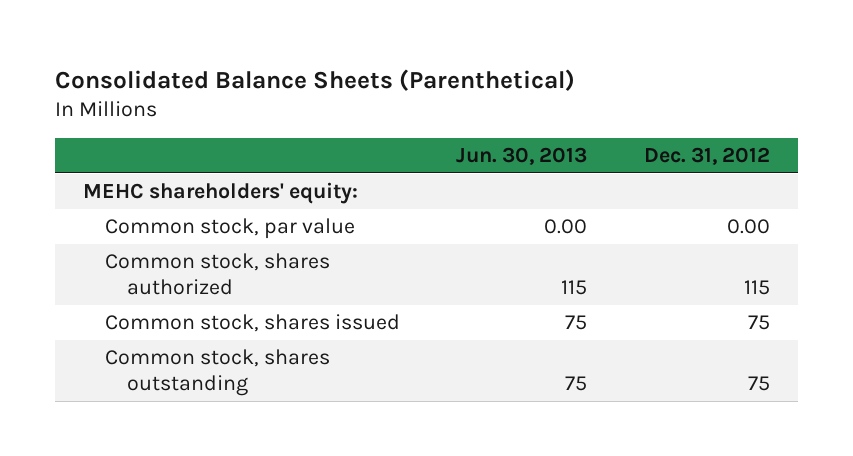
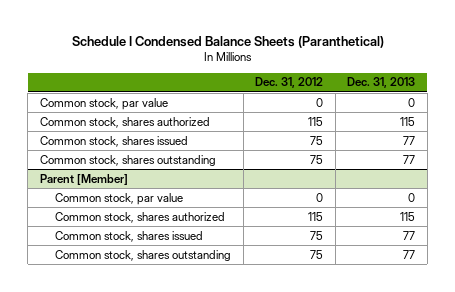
[54,68,575,91] Consolidated Balance Sheets (Parenthetical) -> [71,35,384,48] Schedule I Condensed Balance Sheets (Paranthetical)
[456,146,588,165] Jun. 30, 2013 -> none
none -> [347,77,416,89] Dec. 31, 2013
[82,182,358,205] MEHC shareholders' equity: -> none
[726,219,770,235] 0.00 -> [316,97,324,107] 0
none -> [39,173,128,185] Parent [Member]
none -> [55,192,184,205] Common stock, par value
none -> [55,211,226,223] Common stock, shares authorized
none -> [55,230,204,242] Common stock, shares issued
none -> [55,249,232,261] Common stock, shares outstanding

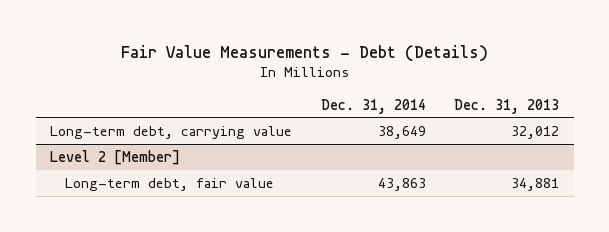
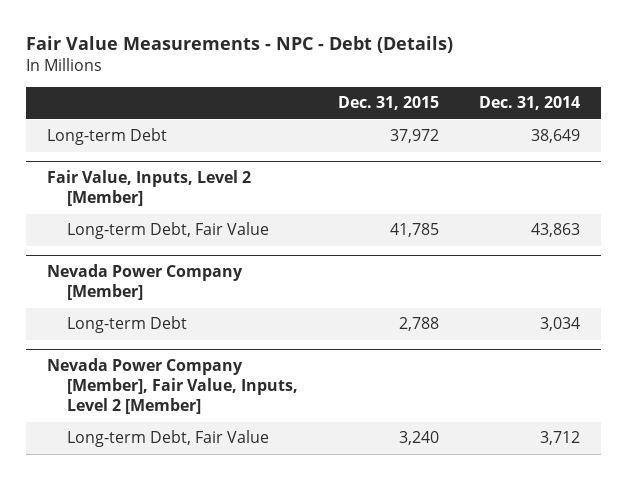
[120,44,488,62] Fair Value Measurements - Debt (Details) -> [26,36,454,54] Fair Value Measurements - NPC - Debt (Details)
[454,98,560,114] Dec. 31, 2013 -> none
none -> [338,96,440,111] Dec. 31, 2015
[49,125,292,139] Long-term debt, carrying value -> [46,128,167,146] Long-term Debt
[49,149,180,165] Level 2 [Member] -> [46,170,251,207] Fair Value, Inputs, Level 2 [Member]
[65,177,275,191] Long-term debt, fair value -> [67,222,270,240] Long-term Debt, Fair Value
none -> [46,264,243,301] Nevada Power Company [Member]
none -> [67,316,188,334] Long-term Debt
none -> [46,358,299,415] Nevada Power Company [Member], Fair Value, Inputs, Level 2 [Member]
none -> [67,430,270,448] Long-term Debt, Fair Value

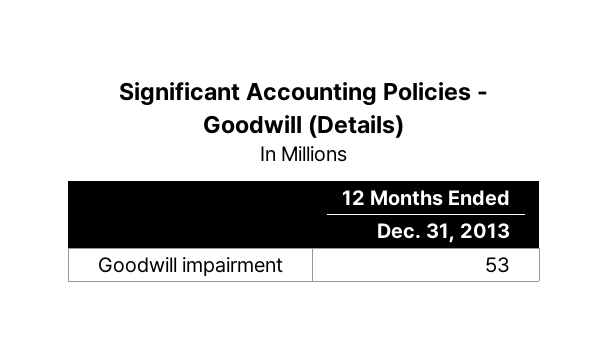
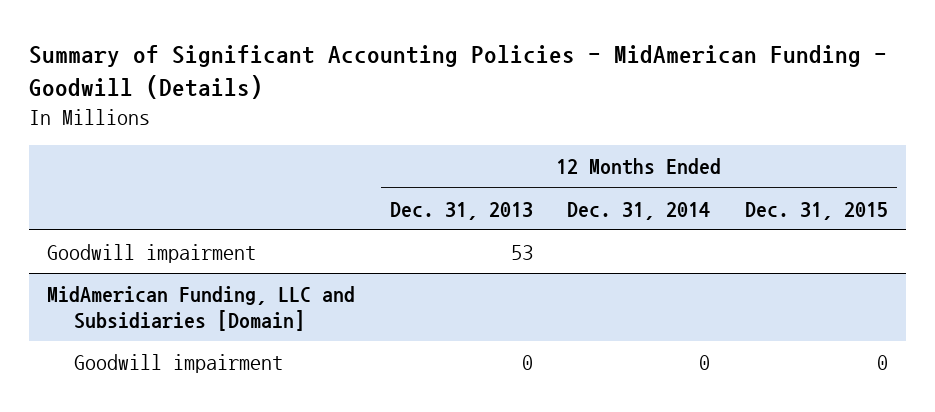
[118,82,488,138] Significant Accounting Policies - Goodwill (Details) -> [29,45,888,100] Summary of Significant Accounting Policies - MidAmerican Funding - Goodwill (Details)
none -> [567,201,711,220] Dec. 31, 2014
none -> [745,201,889,220] Dec. 31, 2015
none -> [46,285,355,331] MidAmerican Funding, LLC and Subsidiaries [Domain]
none -> [73,353,283,373] Goodwill impairment

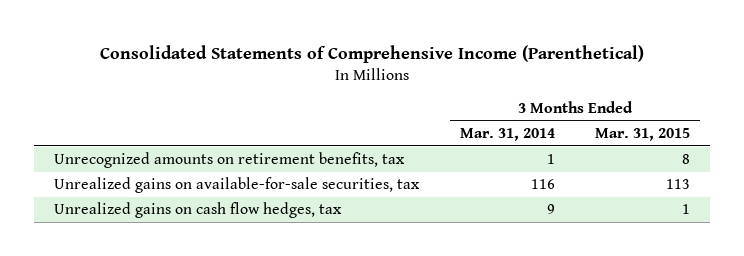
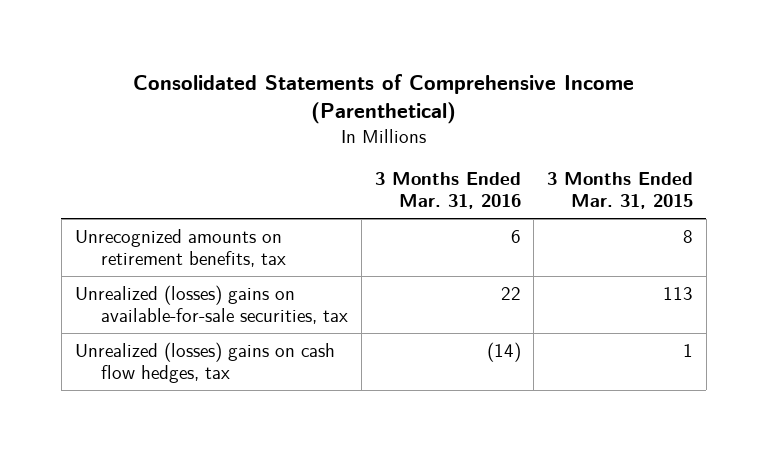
[459,127,555,141] Mar. 31, 2014 -> none
none -> [374,172,521,209] 3 Months Ended Mar. 31, 2016
[54,177,421,194] Unrealized gains on available-for-sale securities, tax -> [74,285,349,324] Unrealized (losses) gains on available-for-sale securities, tax
[54,202,343,219] Unrealized gains on cash flow hedges, tax -> [74,342,335,383] Unrealized (losses) gains on cash flow hedges, tax

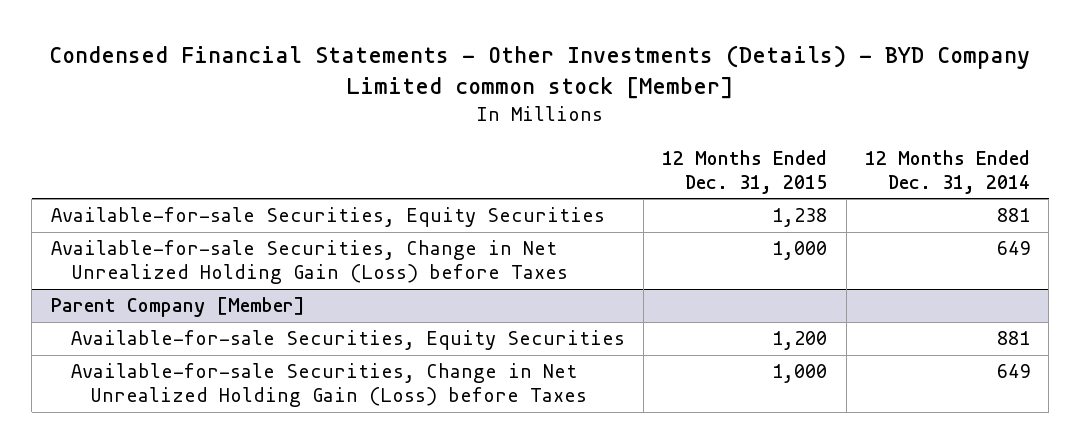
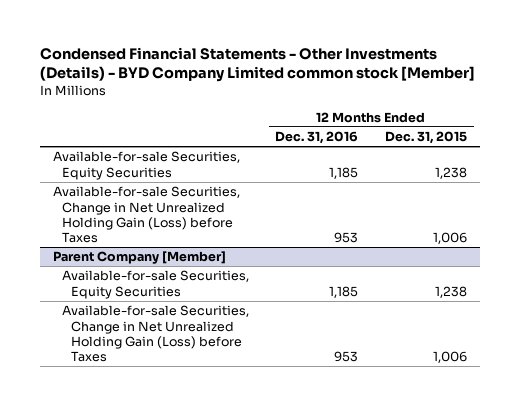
[864,149,1030,194] 12 Months Ended Dec. 31, 2014 -> none
none -> [275,131,359,145] Dec. 31, 2016
[772,241,828,261] 1,000 -> [433,232,468,245] 1,006
[772,331,828,351] 1,200 -> [435,285,468,298] 1,238
[772,364,828,384] 1,000 -> [433,351,468,364] 1,006

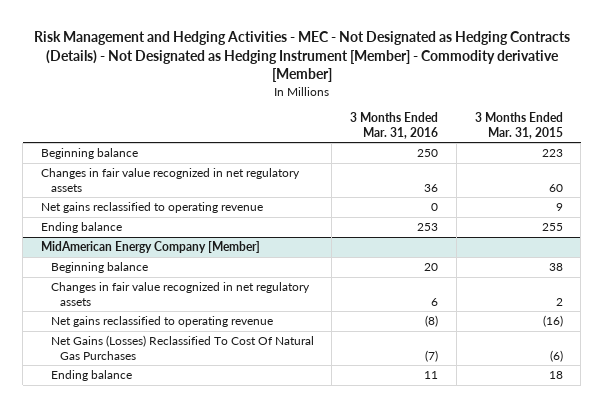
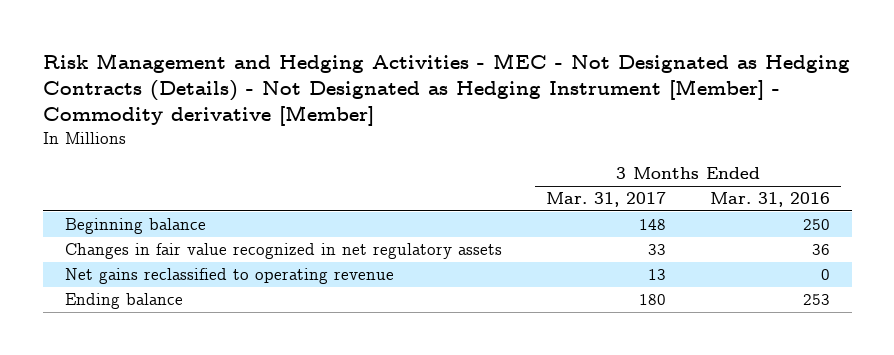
[474,112,563,139] 3 Months Ended Mar. 31, 2015 -> none
none -> [545,192,666,208] Mar. 31, 2017
[40,241,260,254] MidAmerican Energy Company [Member] -> none
[50,262,148,274] Beginning balance -> none
[50,282,310,306] Changes in fair value recognized in net regulatory assets -> none
[50,316,273,328] Net gains reclassified to operating revenue -> none
[50,335,314,360] Net Gains (Losses) Reclassified To Cost Of Natural Gas Purchases -> none
[50,370,132,382] Ending balance -> none

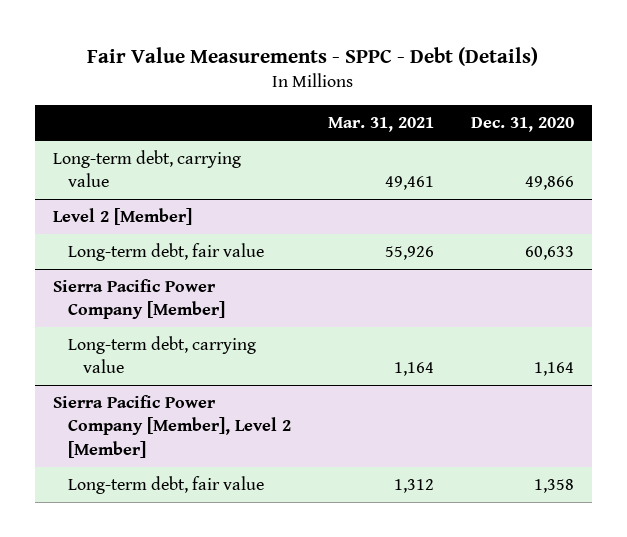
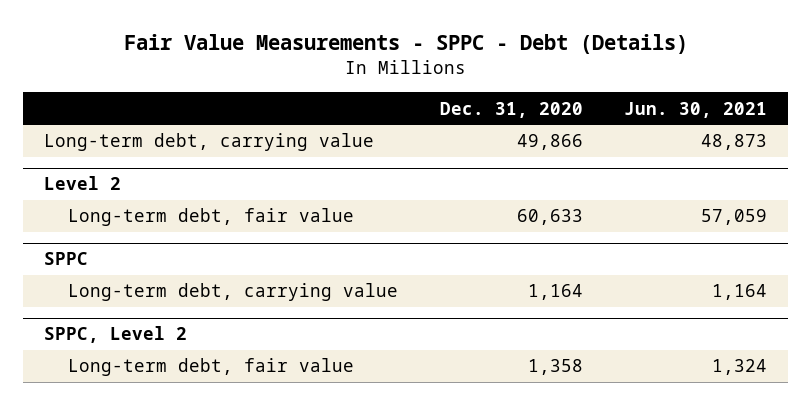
[327,117,434,133] Mar. 31, 2021 -> none
none -> [624,101,768,118] Jun. 30, 2021
[53,207,193,225] Level 2 [Member] -> [43,176,121,191] Level 2
[53,278,226,320] Sierra Pacific Power Company [Member] -> [43,252,88,266] SPPC
[53,394,292,458] Sierra Pacific Power Company [Member], Level 2 [Member] -> none
none -> [43,326,187,344] SPPC, Level 2

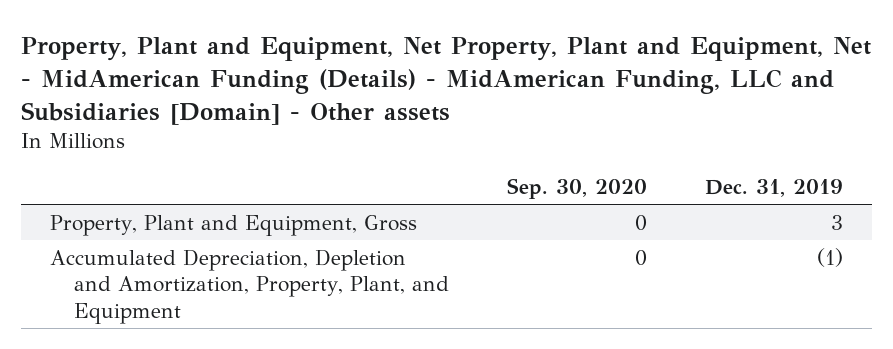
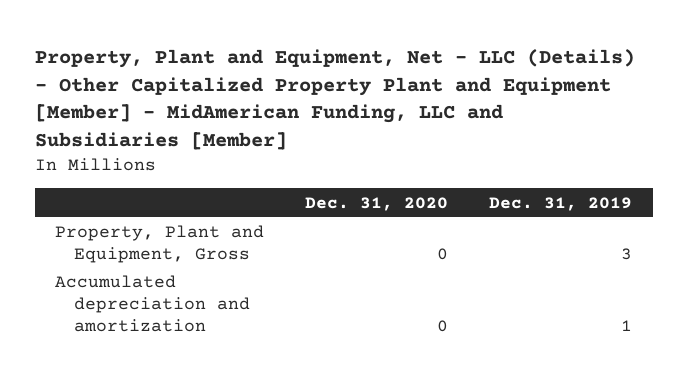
[20,36,871,125] Property, Plant and Equipment, Net Property, Plant and Equipment, Net - MidAmerican Funding (Details) - MidAmerican Funding, LLC and Subsidiaries [Domain] - Other assets -> [34,48,635,151] Property, Plant and Equipment, Net - LLC (Details) - Other Capitalized Property Plant and Equipment [Member] - MidAmerican Funding, LLC and Subsidiaries [Member]
[506,178,647,200] Sep. 30, 2020 -> none
none -> [305,196,449,211] Dec. 31, 2020
[49,248,449,325] Accumulated Depreciation, Depletion and Amortization, Property, Plant, and Equipment -> [55,275,251,333] Accumulated depreciation and amortization
[816,247,843,267] (1) -> [621,320,633,332] 1

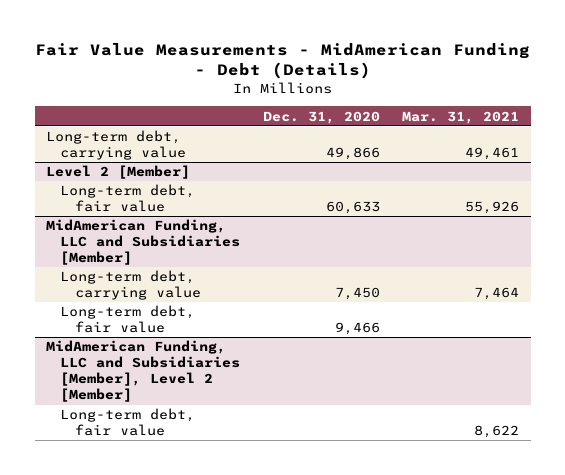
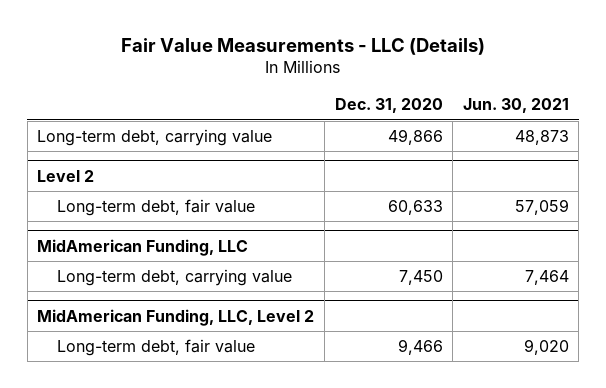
[34,43,530,80] Fair Value Measurements - MidAmerican Funding - Debt (Details) -> [121,37,486,55] Fair Value Measurements - LLC (Details)
[402,110,520,124] Mar. 31, 2021 -> none
none -> [462,98,569,114] Jun. 30, 2021
[45,165,190,180] Level 2 [Member] -> [37,169,95,182] Level 2
[45,219,241,266] MidAmerican Funding, LLC and Subsidiaries [Member] -> [37,238,249,256] MidAmerican Funding, LLC
none -> [37,308,315,326] MidAmerican Funding, LLC, Level 2
[45,340,241,403] MidAmerican Funding, LLC and Subsidiaries [Member], Level 2 [Member] -> none
[60,408,196,437] Long-term debt, fair value -> none

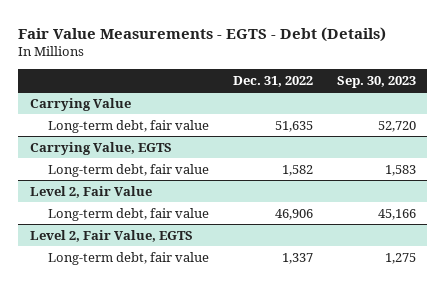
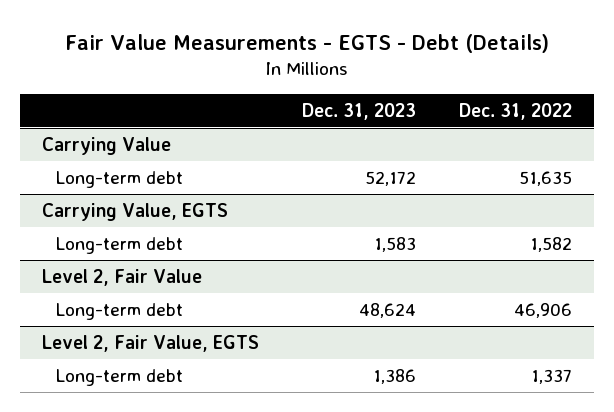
[336,75,416,88] Sep. 30, 2023 -> none
none -> [301,102,416,120] Dec. 31, 2023
[48,119,210,133] Long-term debt, fair value -> [55,170,183,188] Long-term debt
[48,163,210,177] Long-term debt, fair value -> [55,236,183,254] Long-term debt
[48,207,210,221] Long-term debt, fair value -> [55,302,183,320] Long-term debt
[48,251,210,265] Long-term debt, fair value -> [55,368,183,386] Long-term debt

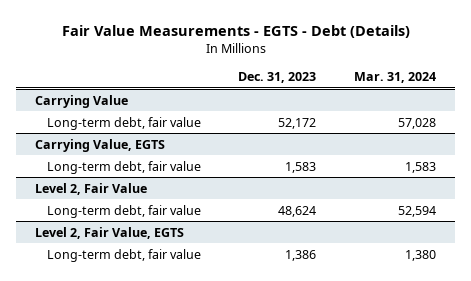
[458,102,572,120] Dec. 31, 2022 -> none
none -> [354,72,437,84] Mar. 31, 2024
[55,170,183,188] Long-term debt -> [46,116,201,130] Long-term debt, fair value
[55,236,183,254] Long-term debt -> [46,160,201,174] Long-term debt, fair value
[55,302,183,320] Long-term debt -> [46,204,201,218] Long-term debt, fair value
[55,368,183,386] Long-term debt -> [46,248,201,262] Long-term debt, fair value

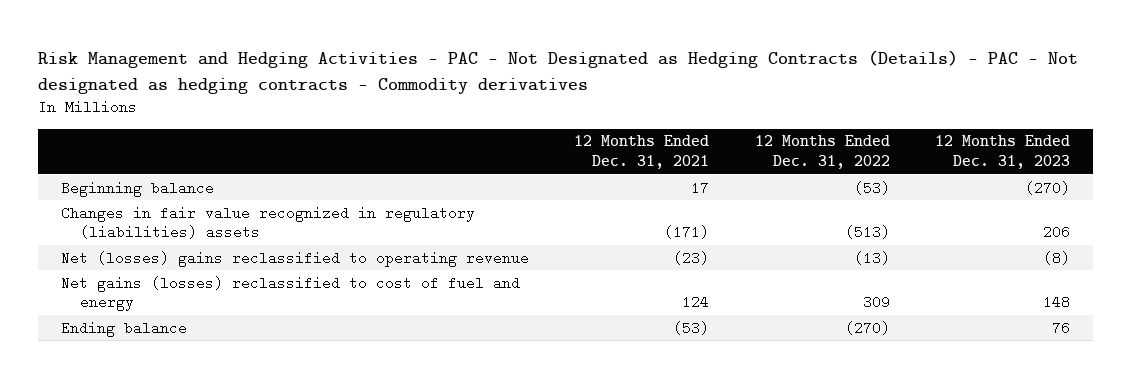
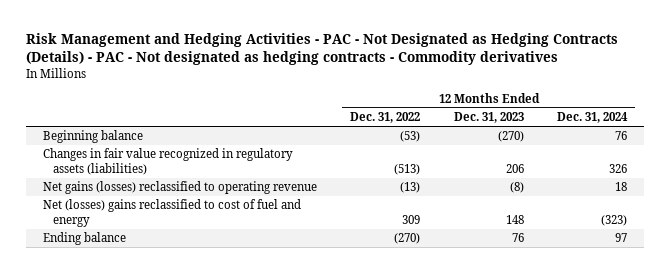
[574,135,710,169] 12 Months Ended Dec. 31, 2021 -> none
none -> [556,111,628,123] Dec. 31, 2024
[60,205,475,240] Changes in fair value recognized in regulatory (liabilities) assets -> [42,148,293,176] Changes in fair value recognized in regulatory assets (liabilities)
[60,250,529,267] Net (losses) gains reclassified to operating revenue -> [42,181,317,195] Net gains (losses) reclassified to operating revenue
[60,275,520,312] Net gains (losses) reclassified to cost of fuel and energy -> [42,199,301,228] Net (losses) gains reclassified to cost of fuel and energy

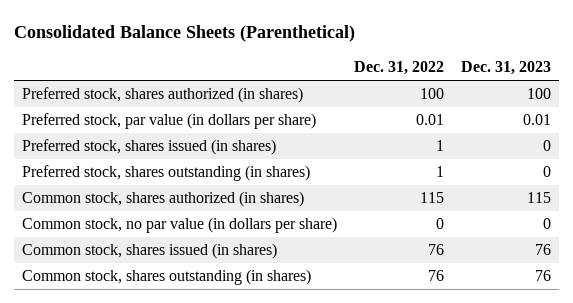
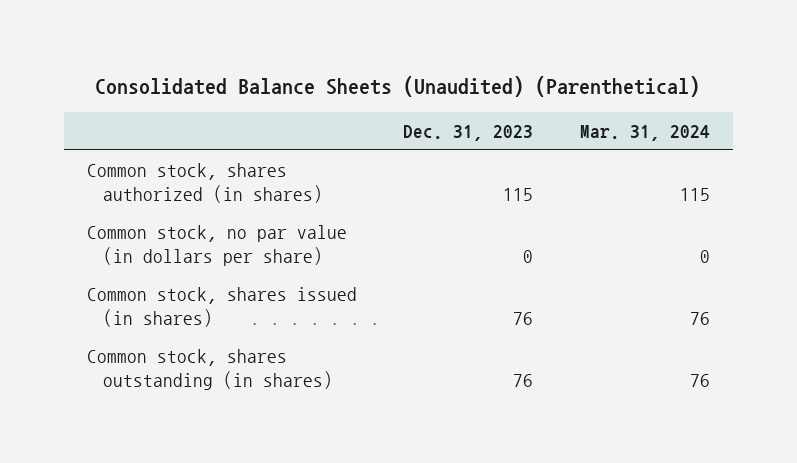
[13,25,355,43] Consolidated Balance Sheets (Parenthetical) -> [95,76,701,98] Consolidated Balance Sheets (Unaudited) (Parenthetical)
[353,61,444,76] Dec. 31, 2022 -> none
none -> [579,125,710,142] Mar. 31, 2024
[22,87,304,104] Preferred stock, shares authorized (in shares) -> none
[22,113,317,130] Preferred stock, par value (in dollars per share) -> none
[22,139,277,156] Preferred stock, shares issued (in shares) -> none
[22,165,311,182] Preferred stock, shares outstanding (in shares) -> none

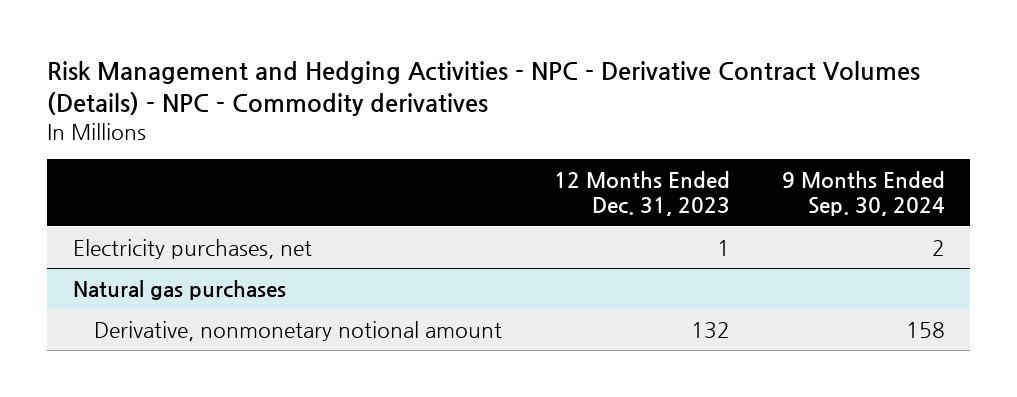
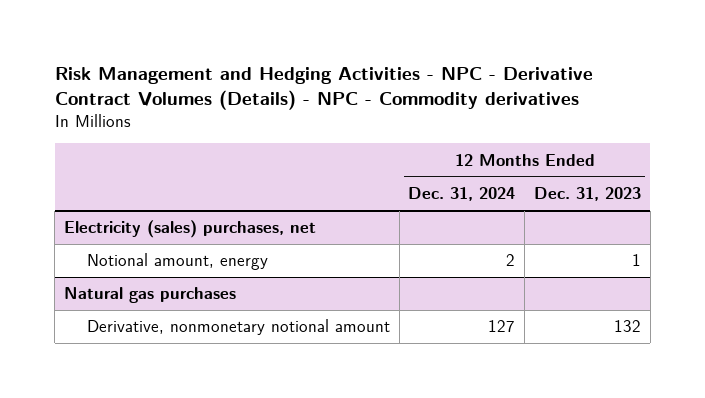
[781,171,945,217] 9 Months Ended Sep. 30, 2024 -> none
none -> [408,187,516,202] Dec. 31, 2024
none -> [63,220,316,239] Electricity (sales) purchases, net
[72,238,312,259] Electricity purchases, net -> [86,253,268,271] Notional amount, energy

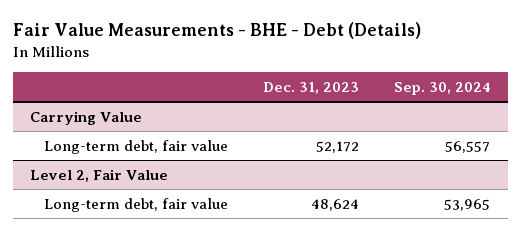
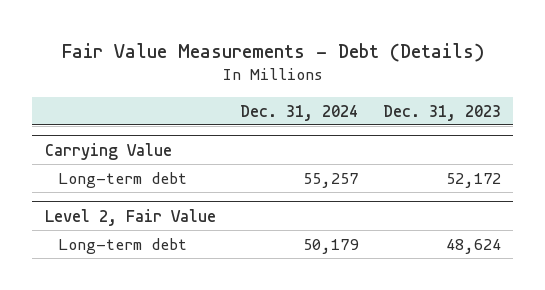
[12,22,421,40] Fair Value Measurements - BHE - Debt (Details) -> [61,42,484,62] Fair Value Measurements - Debt (Details)
[394,81,491,95] Sep. 30, 2024 -> none
none -> [240,104,359,121] Dec. 31, 2024
[44,139,229,154] Long-term debt, fair value -> [58,171,188,188] Long-term debt
[44,197,229,212] Long-term debt, fair value -> [58,237,188,254] Long-term debt

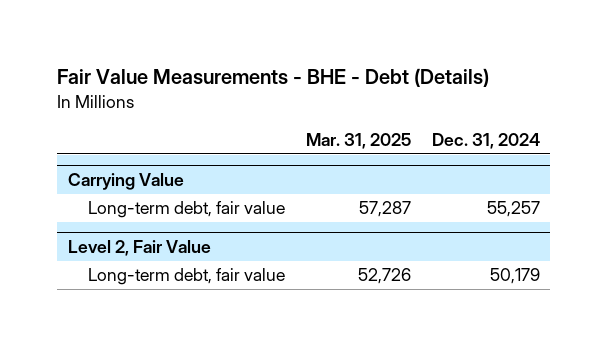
[61,42,484,62] Fair Value Measurements - Debt (Details) -> [57,68,490,88] Fair Value Measurements - BHE - Debt (Details)
[382,104,501,121] Dec. 31, 2023 -> none
none -> [305,132,411,149] Mar. 31, 2025
[58,171,188,188] Long-term debt -> [88,201,286,219] Long-term debt, fair value
[58,237,188,254] Long-term debt -> [88,268,286,286] Long-term debt, fair value

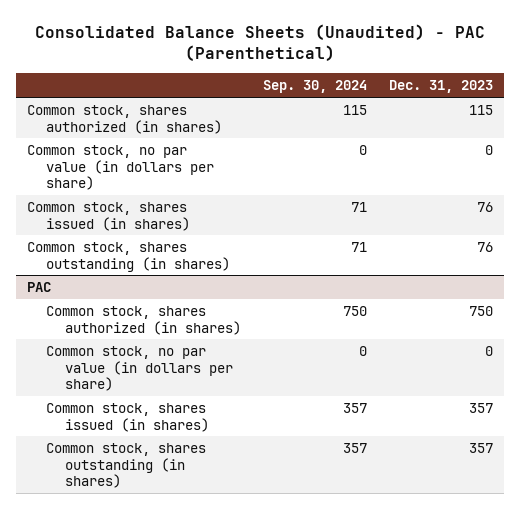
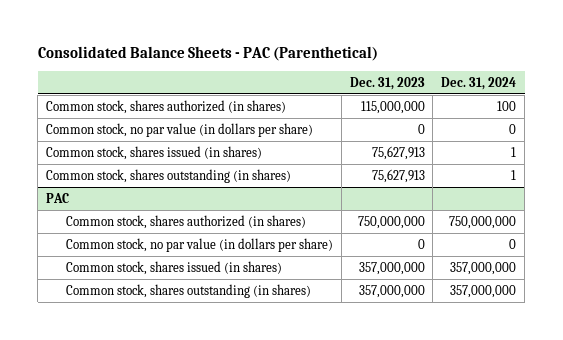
[35,23,486,62] Consolidated Balance Sheets (Unaudited) - PAC (Parenthetical) -> [37,45,378,61] Consolidated Balance Sheets - PAC (Parenthetical)
[263,80,368,94] Sep. 30, 2024 -> none
none -> [441,76,517,90] Dec. 31, 2024
[469,104,494,115] 115 -> [360,100,425,114] 115,000,000
[477,201,494,212] 76 -> [371,145,425,160] 75,627,913
[477,241,494,252] 76 -> [371,168,425,183] 75,627,913
[469,305,494,316] 750 -> [357,215,425,229] 750,000,000
[469,402,494,413] 357 -> [358,261,425,275] 357,000,000
[469,442,494,453] 357 -> [358,284,425,298] 357,000,000

